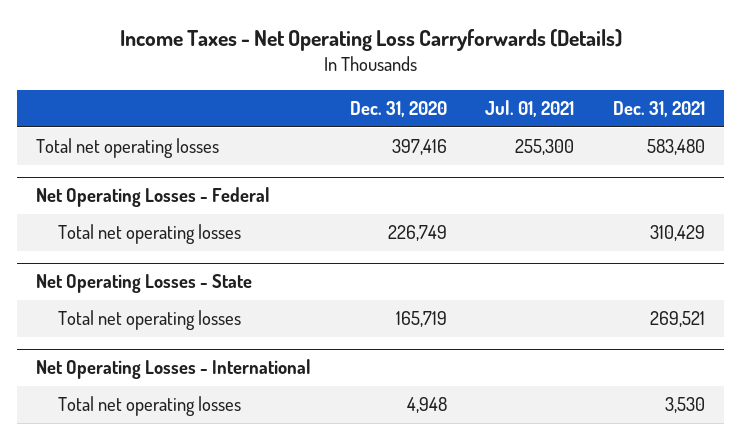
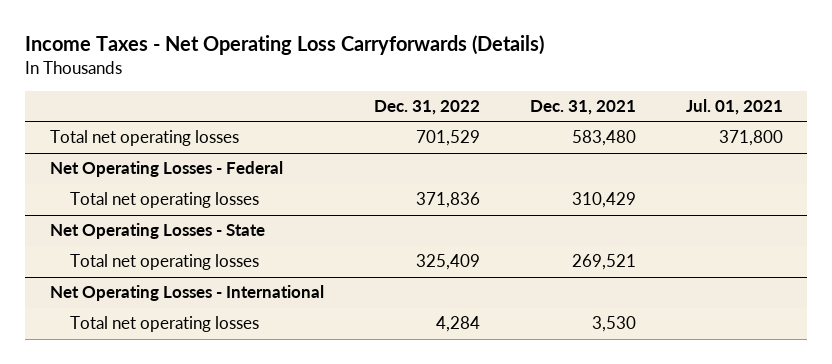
[349,100,447,117] Dec. 31, 2020 -> none
none -> [373,100,480,116] Dec. 31, 2022
[515,139,575,156] 255,300 -> [718,130,783,147] 371,800

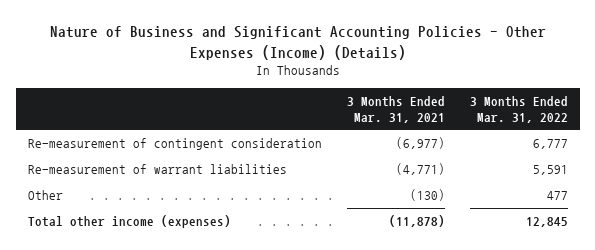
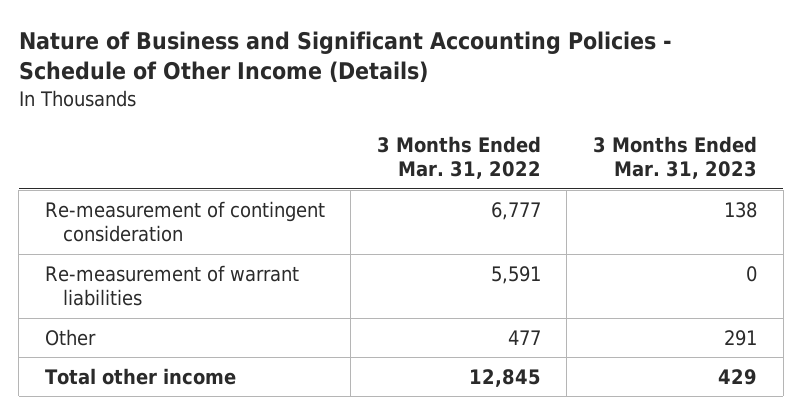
[49,26,546,60] Nature of Business and Significant Accounting Policies - Other Expenses (Income) (Details) -> [18,31,672,84] Nature of Business and Significant Accounting Policies - Schedule of Other Income (Details)
[346,95,445,123] 3 Months Ended Mar. 31, 2021 -> none
none -> [592,135,757,180] 3 Months Ended Mar. 31, 2023
[27,215,231,229] Total other income (expenses) -> [44,367,236,385] Total other income

